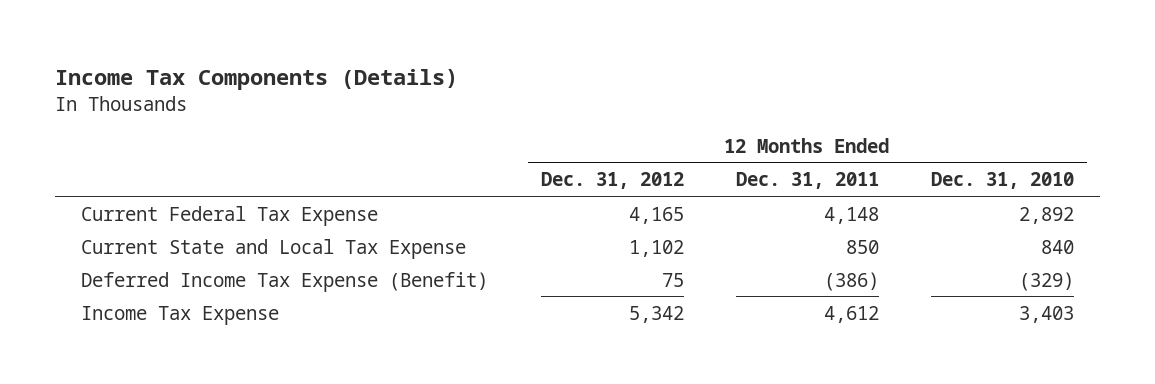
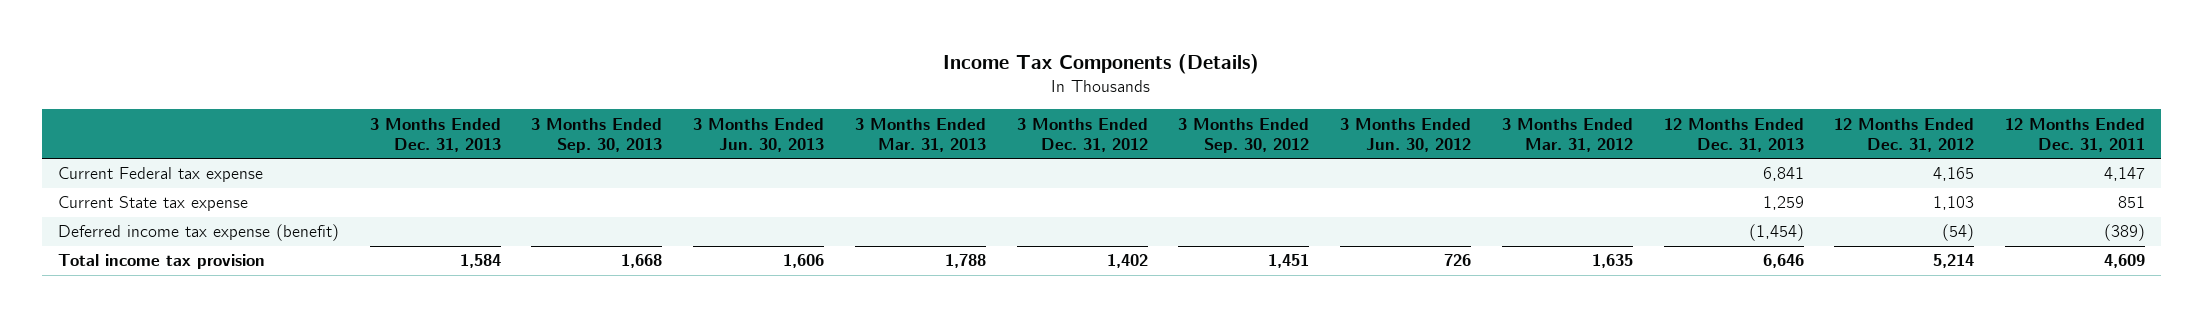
[930,172,1074,190] Dec. 31, 2010 -> none
none -> [369,117,501,152] 3 Months Ended Dec. 31, 2013
none -> [531,117,663,153] 3 Months Ended Sep. 30, 2013
none -> [693,117,825,152] 3 Months Ended Jun. 30, 2013
none -> [854,117,986,152] 3 Months Ended Mar. 31, 2013
none -> [1016,117,1148,152] 3 Months Ended Dec. 31, 2012
none -> [1178,117,1310,153] 3 Months Ended Sep. 30, 2012
none -> [1340,117,1472,152] 3 Months Ended Jun. 30, 2012
none -> [1501,117,1633,152] 3 Months Ended Mar. 31, 2012
none -> [1663,117,1804,152] 12 Months Ended Dec. 31, 2013
[81,305,280,325] Income Tax Expense -> none
[81,205,379,226] Current Federal Tax Expense -> [57,167,263,183] Current Federal tax expense
[823,206,879,224] 4,148 -> [2104,167,2146,182] 4,147
[81,238,467,259] Current State and Local Tax Expense -> [57,196,248,212] Current State tax expense
[628,239,684,257] 1,102 -> [1933,196,1975,211] 1,103
[845,239,879,254] 850 -> [2118,196,2146,209] 851
[81,271,489,292] Deferred Income Tax Expense (Benefit) -> [57,224,339,242] Deferred income tax expense (benefit)
[661,272,684,287] 75 -> [1942,224,1975,242] (54)
[823,271,879,291] (386) -> [2104,224,2146,242] (389)
none -> [57,254,265,270] Total income tax provision

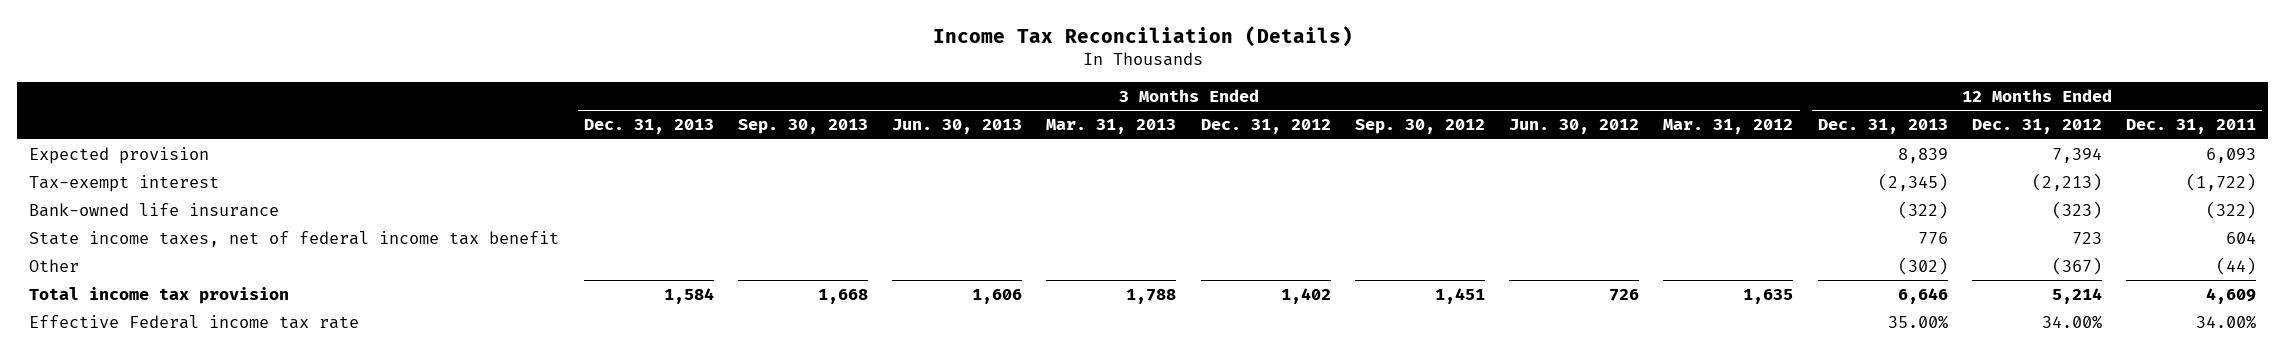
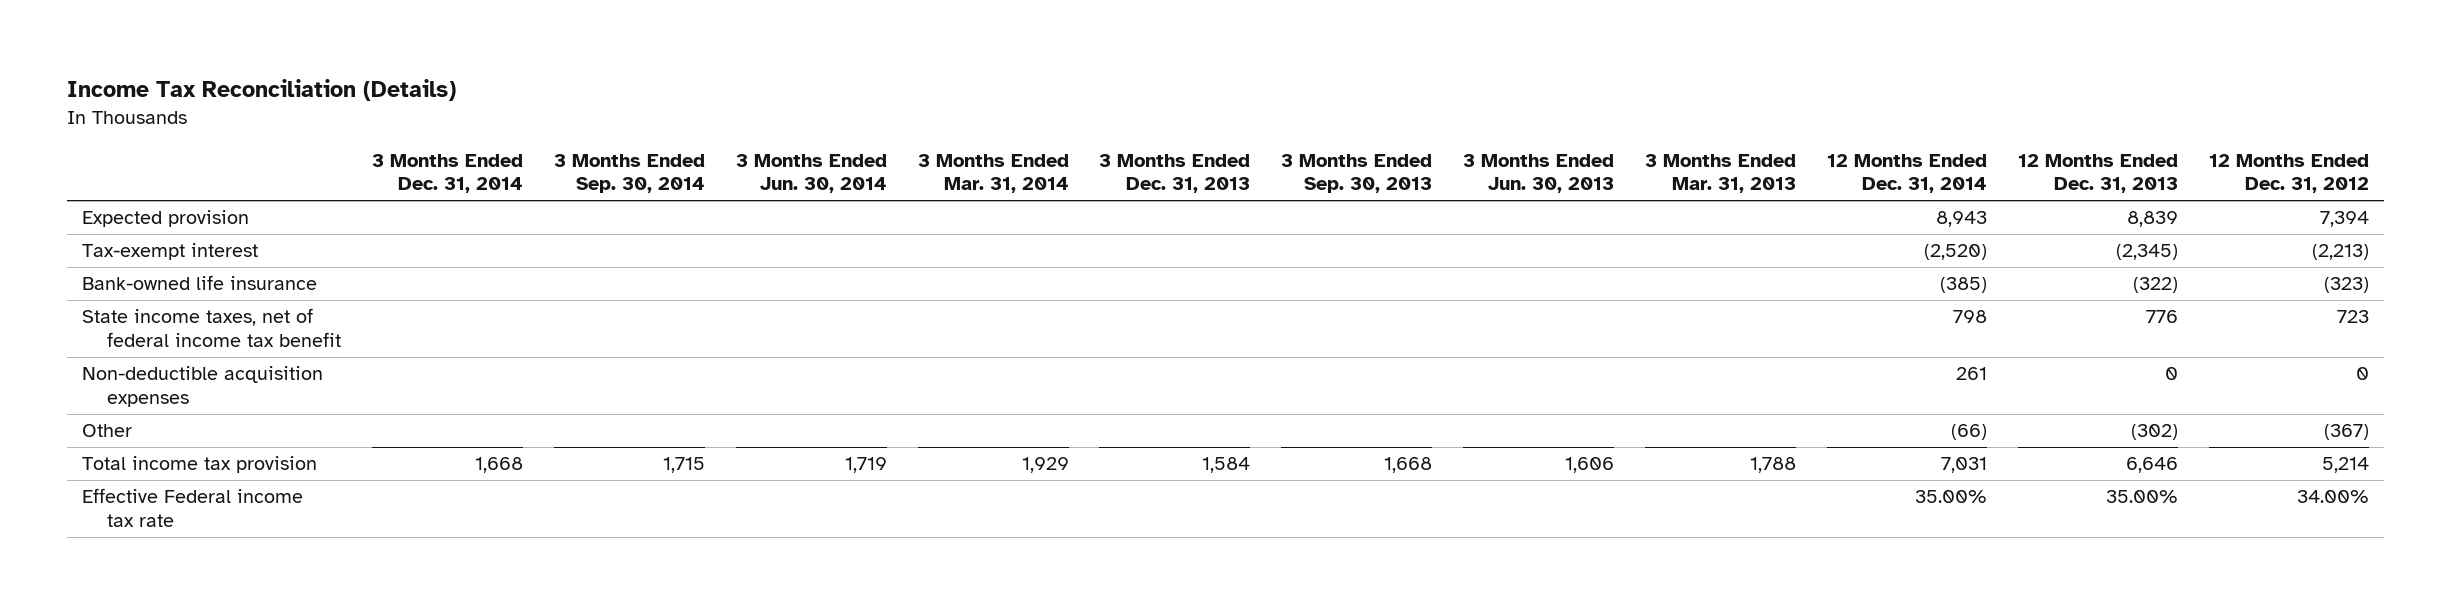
[1200,119,1331,135] Dec. 31, 2012 -> none
[1354,119,1485,135] Sep. 30, 2012 -> none
[1509,119,1640,135] Jun. 30, 2012 -> none
[1663,119,1794,135] Mar. 31, 2012 -> none
[2126,119,2257,135] Dec. 31, 2011 -> none
none -> [371,153,523,194] 3 Months Ended Dec. 31, 2014
none -> [553,153,705,194] 3 Months Ended Sep. 30, 2014
none -> [735,153,887,194] 3 Months Ended Jun. 30, 2014
none -> [917,153,1069,194] 3 Months Ended Mar. 31, 2014
none -> [1827,153,1988,194] 12 Months Ended Dec. 31, 2014
none -> [82,366,324,407] Non-deductible acquisition expenses

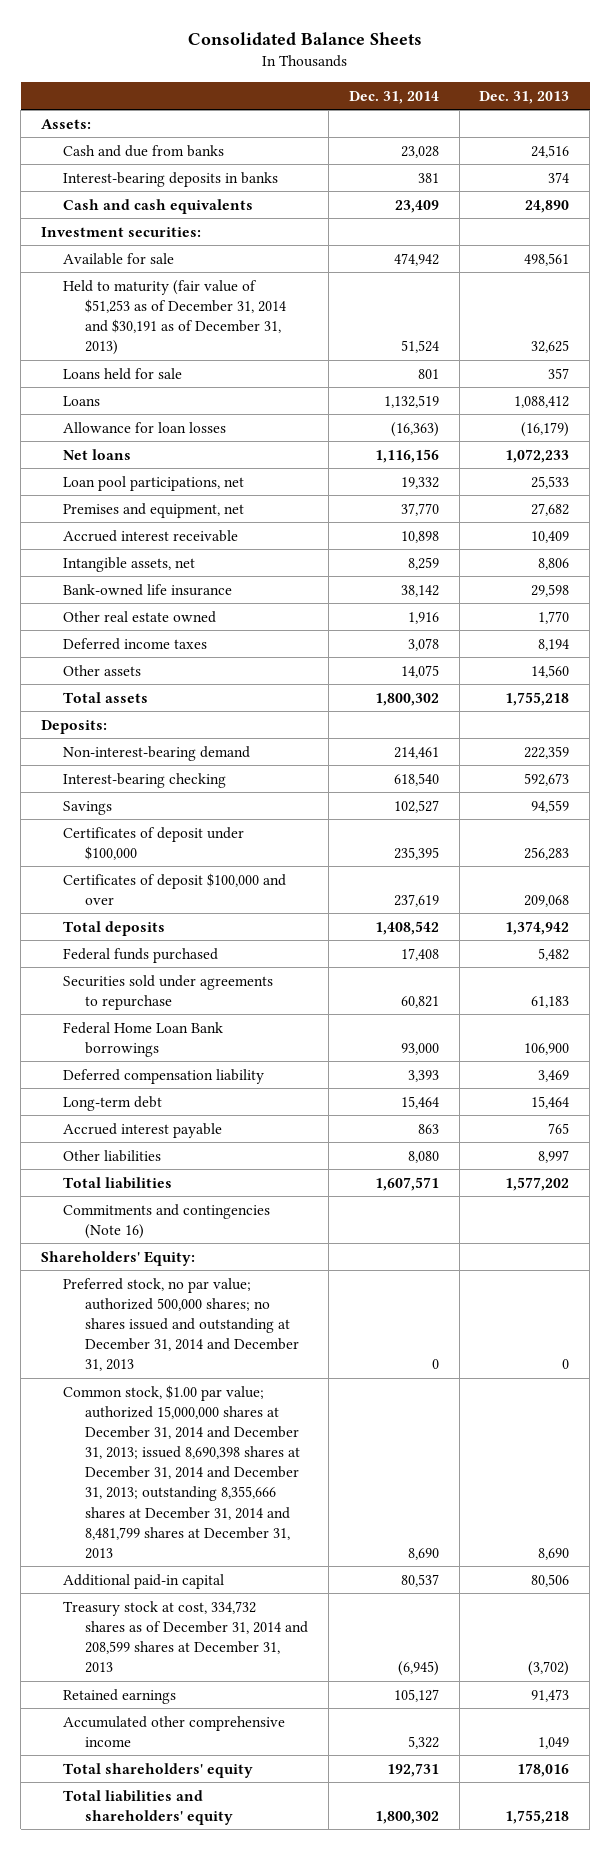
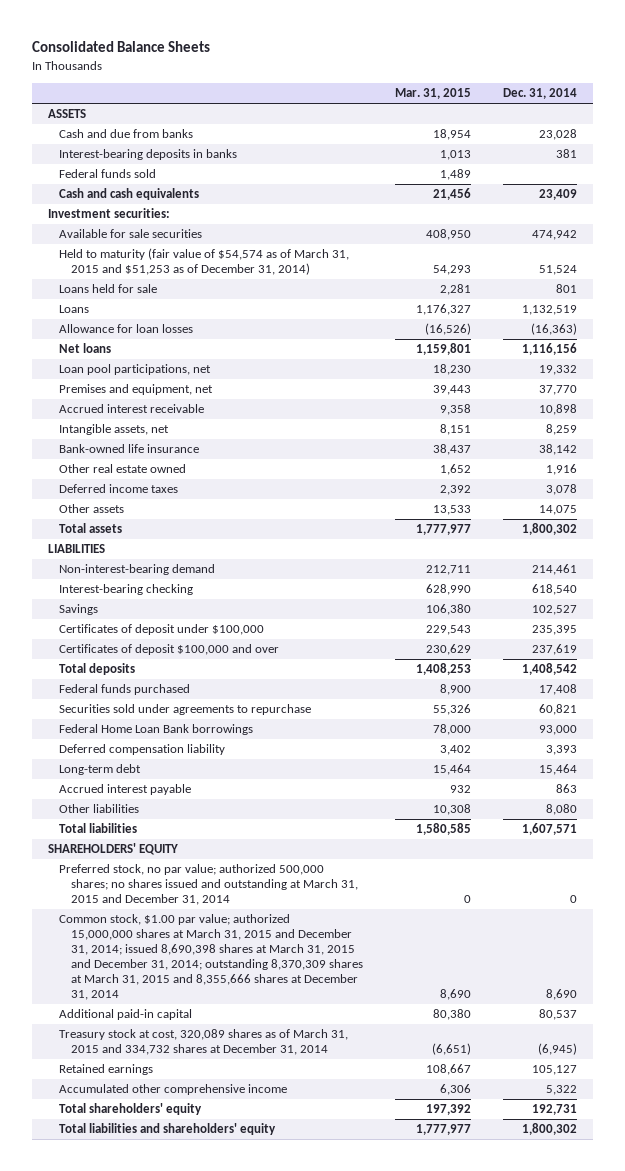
[479,90,570,104] Dec. 31, 2013 -> none
none -> [394,87,471,99] Mar. 31, 2015
[41,118,92,129] Assets: -> [48,109,87,119] ASSETS
none -> [59,169,157,179] Federal funds sold
[63,252,175,265] Available for sale -> [59,229,203,239] Available for sale securities
[63,279,287,356] Held to maturity (fair value of $51,253 as of December 31, 2014 and $30,191 as of December 31, 2013) -> [59,248,350,276] Held to maturity (fair value of $54,574 as of March 31, 2015 and $51,253 as of December 31, 2014)
[41,719,108,734] Deposits: -> none
none -> [48,544,106,554] LIABILITIES
[63,1203,271,1239] Commitments and contingencies (Note 16) -> none
[41,1250,196,1266] Shareholders' Equity: -> [48,843,179,856] SHAREHOLDERS' EQUITY
[63,1277,300,1372] Preferred stock, no par value; authorized 500,000 shares; no shares issued and outstanding at December 31, 2014 and December 31, 2013 -> [59,864,358,906] Preferred stock, no par value; authorized 500,000 shares; no shares issued and outstanding at March 31, 2015 and December 31, 2014
[63,1384,301,1559] Common stock, $1.00 par value; authorized 15,000,000 shares at December 31, 2014 and December 31, 2013; issued 8,690,398 shares at December 31, 2014 and December 31, 2013; outstanding 8,355,666 shares at December 31, 2014 and 8,481,799 shares at December 31, 2013 -> [59,914,363,1001] Common stock, $1.00 par value; authorized 15,000,000 shares at March 31, 2015 and December 31, 2014; issued 8,690,398 shares at March 31, 2015 and December 31, 2014; outstanding 8,370,309 shares at March 31, 2015 and 8,355,666 shares at December 31, 2014
[63,1600,309,1674] Treasury stock at cost, 334,732 shares as of December 31, 2014 and 208,599 shares at December 31, 2013 -> [59,1029,349,1056] Treasury stock at cost, 320,089 shares as of March 31, 2015 and 334,732 shares at December 31, 2014

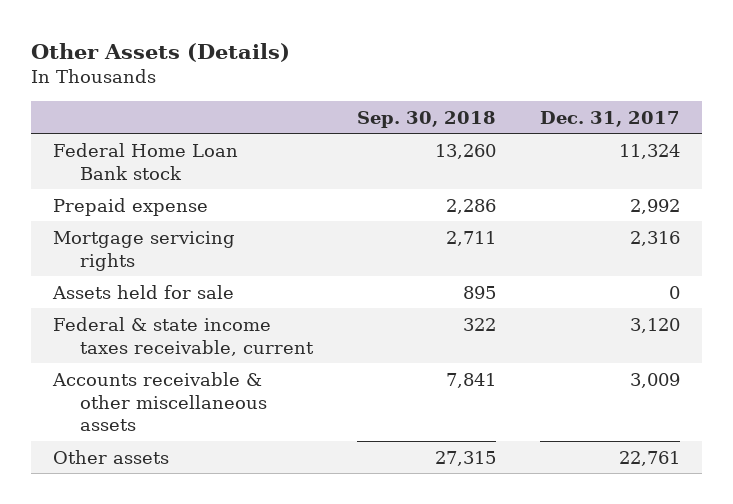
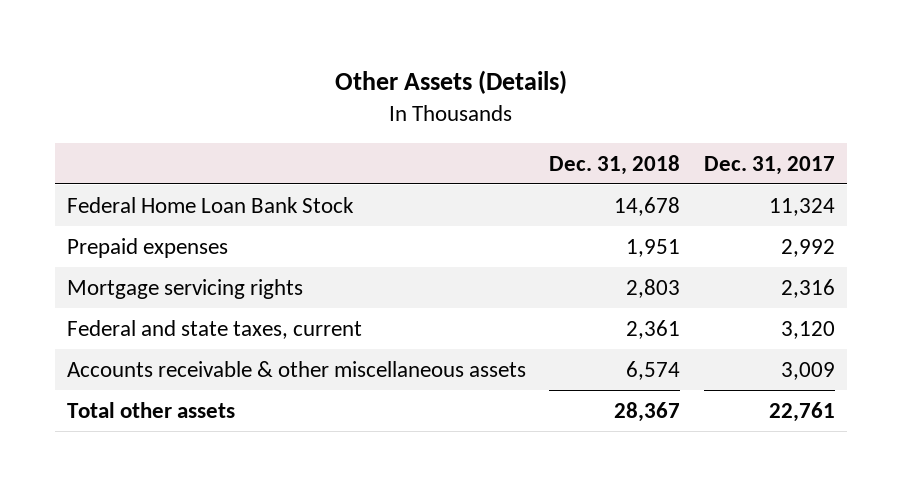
[357,110,497,128] Sep. 30, 2018 -> none
none -> [549,155,681,176] Dec. 31, 2018
[53,142,239,180] Federal Home Loan Bank stock -> [66,196,354,213] Federal Home Loan Bank Stock
[53,197,209,216] Prepaid expense -> [66,237,228,258] Prepaid expenses
[52,284,235,299] Assets held for sale -> none
[53,316,315,356] Federal & state income taxes receivable, current -> [66,319,362,339] Federal and state taxes, current
[53,449,170,464] Other assets -> [66,401,235,418] Total other assets

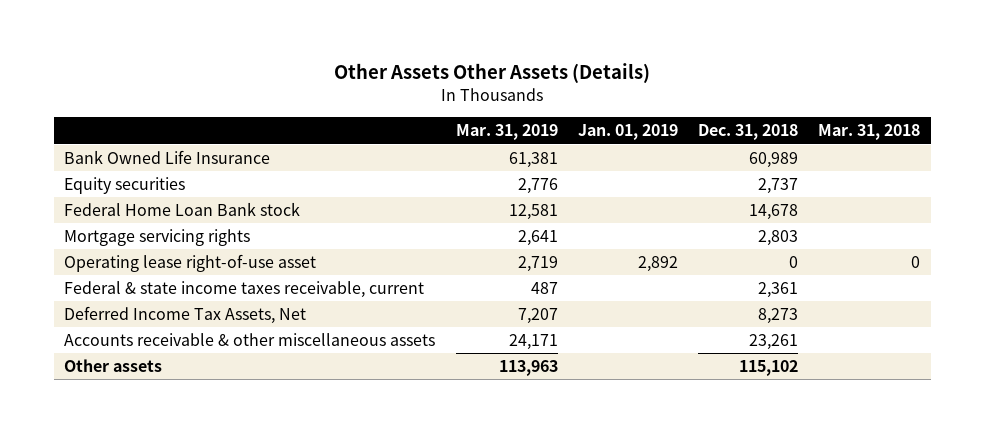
[334,70,567,95] Other Assets (Details) -> [334,63,651,84] Other Assets Other Assets (Details)
[703,156,835,176] Dec. 31, 2017 -> none
none -> [455,124,558,141] Mar. 31, 2019
none -> [577,124,678,141] Jan. 01, 2019
none -> [818,124,921,141] Mar. 31, 2018
[66,237,228,258] Prepaid expenses -> none
none -> [64,150,271,165] Bank Owned Life Insurance
none -> [64,177,186,195] Equity securities
[66,196,354,213] Federal Home Loan Bank Stock -> [64,202,301,217] Federal Home Loan Bank stock
none -> [64,254,317,273] Operating lease right-of-use asset
[66,319,362,339] Federal and state taxes, current -> [64,281,425,299] Federal & state income taxes receivable, current
none -> [64,306,307,325] Deferred Income Tax Assets, Net
[626,360,681,380] 6,574 -> [749,334,799,351] 23,261
[66,401,235,418] Total other assets -> [64,359,163,373] Other assets
[614,401,681,422] 28,367 -> [739,360,799,377] 115,102

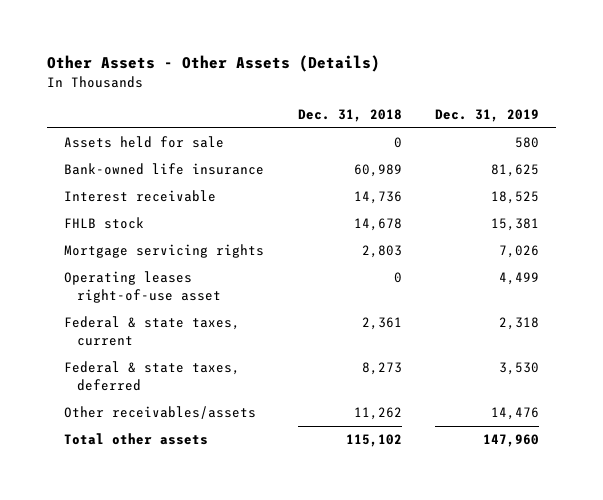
[334,63,651,84] Other Assets Other Assets (Details) -> [47,55,381,73] Other Assets - Other Assets (Details)
[455,124,558,141] Mar. 31, 2019 -> none
[577,124,678,141] Jan. 01, 2019 -> none
[818,124,921,141] Mar. 31, 2018 -> none
none -> [435,108,540,122] Dec. 31, 2019
[64,177,186,195] Equity securities -> none
none -> [63,136,224,149] Assets held for sale
[64,150,271,165] Bank Owned Life Insurance -> [63,163,264,176] Bank-owned life insurance
none -> [63,190,216,203] Interest receivable
[64,202,301,217] Federal Home Loan Bank stock -> [63,217,144,230] FHLB stock
[64,254,317,273] Operating lease right-of-use asset -> [63,271,222,303] Operating leases right-of-use asset
[64,281,425,299] Federal & state income taxes receivable, current -> [63,316,240,346] Federal & state taxes, current
[64,306,307,325] Deferred Income Tax Assets, Net -> [63,361,240,391] Federal & state taxes, deferred
[64,333,436,347] Accounts receivable & other miscellaneous assets -> [63,406,256,420] Other receivables/assets
[749,334,799,351] 23,261 -> [353,407,402,421] 11,262
[64,359,163,373] Other assets -> [63,433,208,446] Total other assets

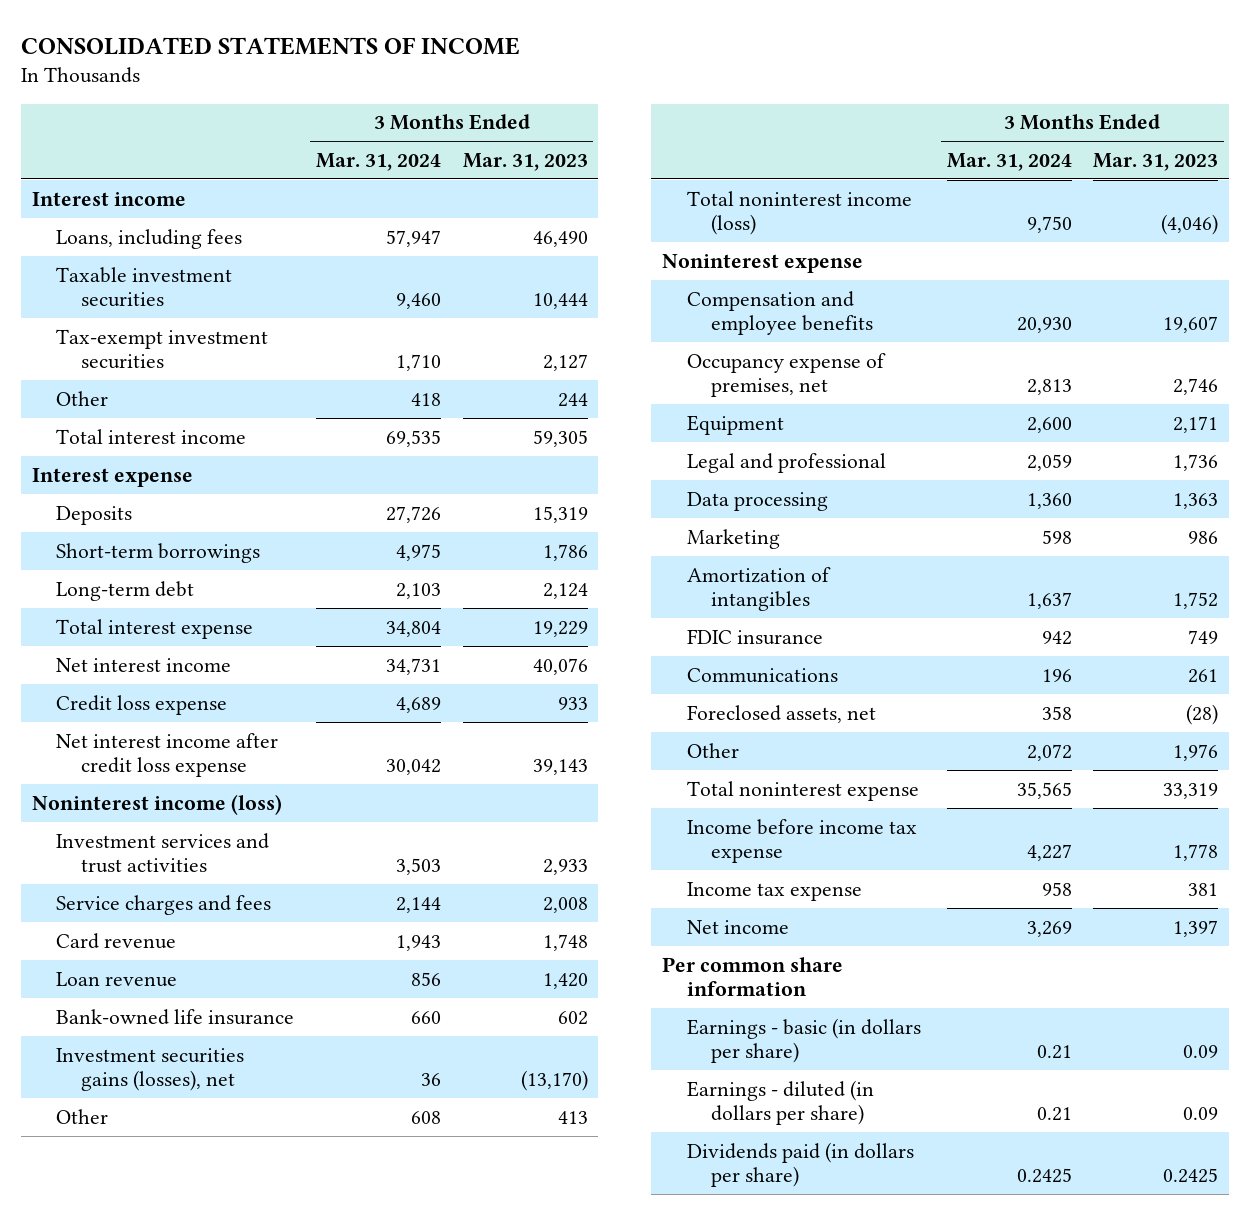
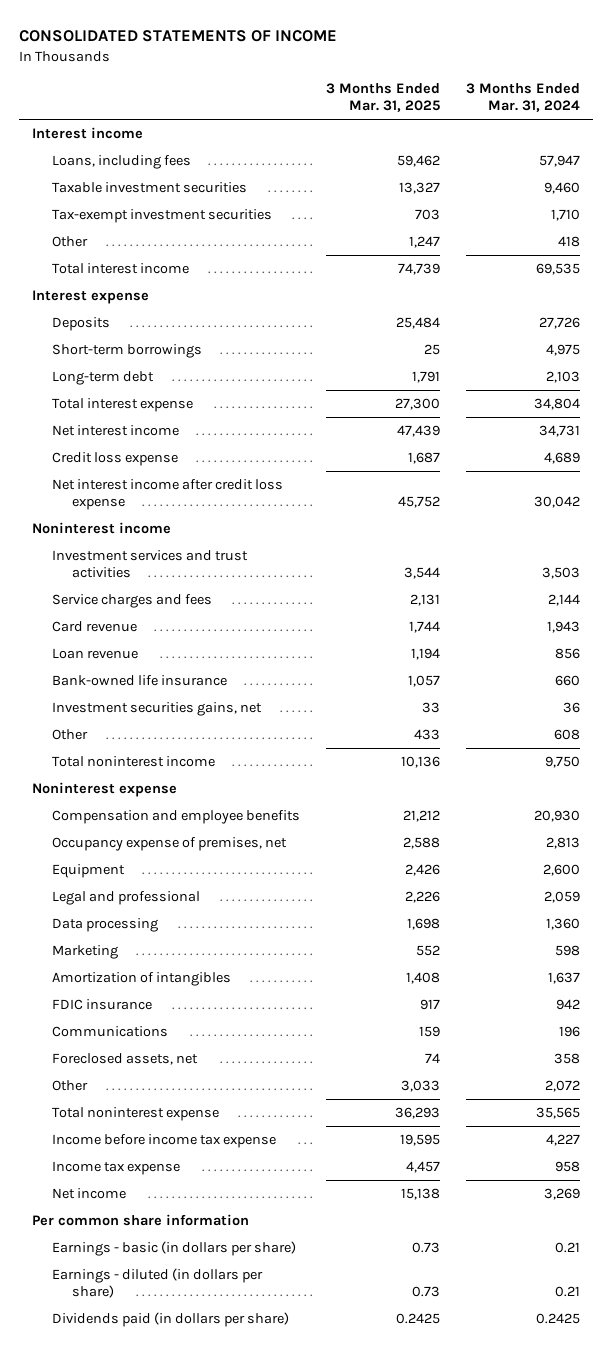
[462,152,588,171] Mar. 31, 2023 -> none
none -> [325,83,440,113] 3 Months Ended Mar. 31, 2025
[31,793,282,815] Noninterest income (loss) -> [31,522,171,535] Noninterest income
[56,1047,245,1092] Investment securities gains (losses), net -> [51,702,262,717] Investment securities gains, net
[686,190,912,236] Total noninterest income (loss) -> [51,756,215,768] Total noninterest income

